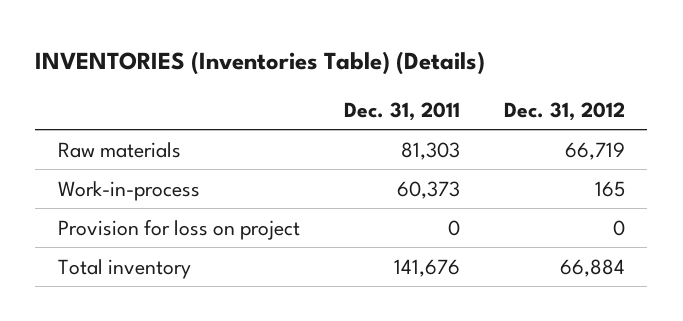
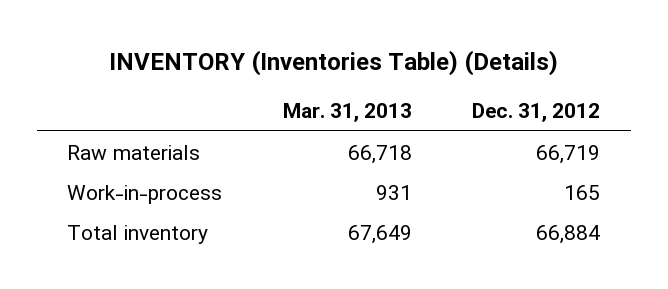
[35,50,486,75] INVENTORIES (Inventories Table) (Details) -> [108,49,558,76] INVENTORY (Inventories Table) (Details)
[343,101,460,121] Dec. 31, 2011 -> none
none -> [282,103,412,123] Mar. 31, 2013
[57,218,300,240] Provision for loss on project -> none

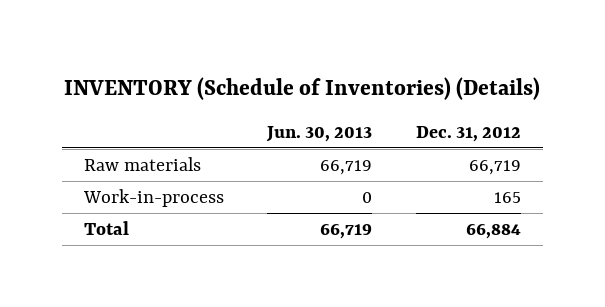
[108,49,558,76] INVENTORY (Inventories Table) (Details) -> [64,76,541,100] INVENTORY (Schedule of Inventories) (Details)
[282,103,412,123] Mar. 31, 2013 -> none
none -> [266,125,373,142] Jun. 30, 2013
[67,224,209,244] Total inventory -> [83,220,129,235] Total

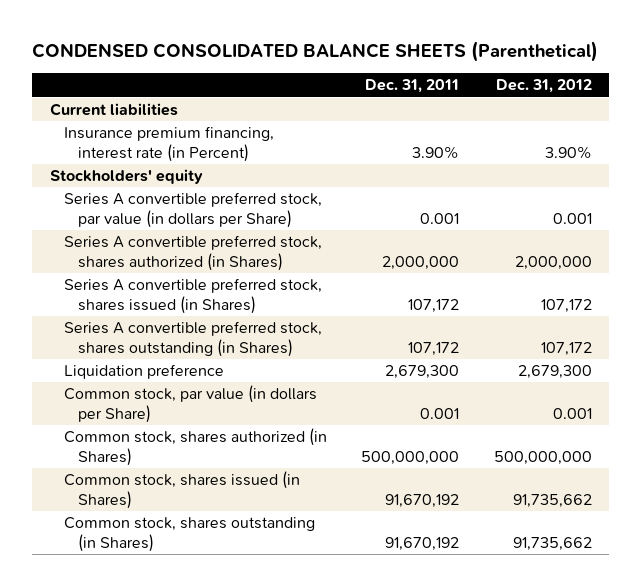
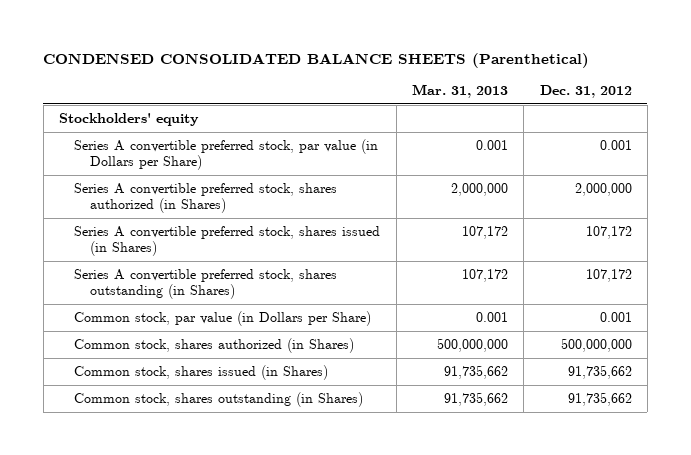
[365,79,460,94] Dec. 31, 2011 -> none
none -> [412,84,509,99] Mar. 31, 2013
[49,103,178,117] Current liabilities -> none
[63,126,274,162] Insurance premium financing, interest rate (in Percent) -> none
[63,192,322,228] Series A convertible preferred stock, par value (in dollars per Share) -> [74,138,379,171] Series A convertible preferred stock, par value (in Dollars per Share)
[63,364,224,380] Liquidation preference -> none
[63,385,317,423] Common stock, par value (in dollars per Share) -> [74,310,372,326] Common stock, par value (in Dollars per Share)

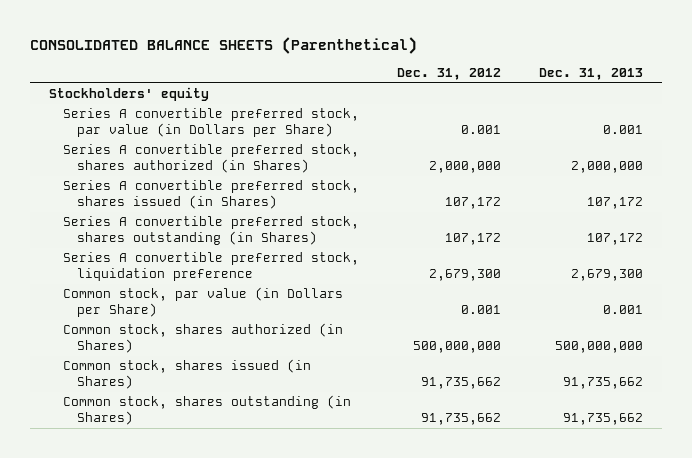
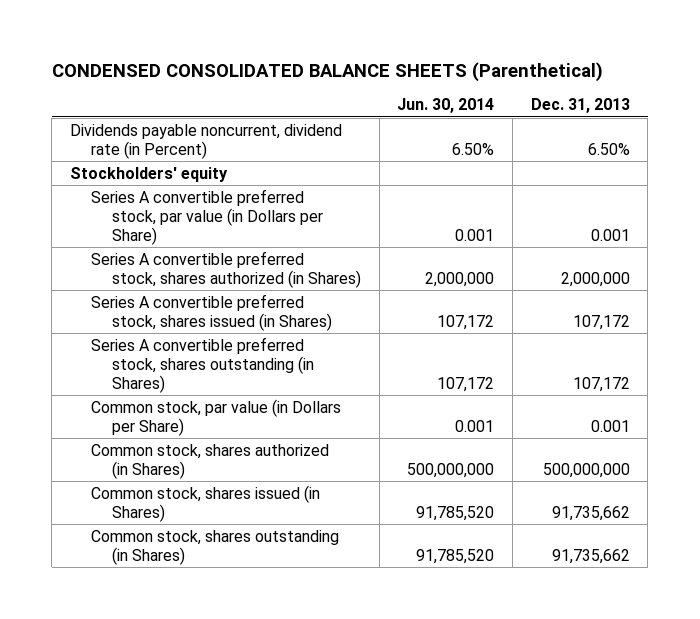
[29,36,417,54] CONSOLIDATED BALANCE SHEETS (Parenthetical) -> [51,61,603,82] CONDENSED CONSOLIDATED BALANCE SHEETS (Parenthetical)
[396,68,501,81] Dec. 31, 2012 -> none
none -> [397,98,495,114] Jun. 30, 2014
none -> [69,123,342,159] Dividends payable noncurrent, dividend rate (in Percent)
[62,252,359,282] Series A convertible preferred stock, liquidation preference -> none

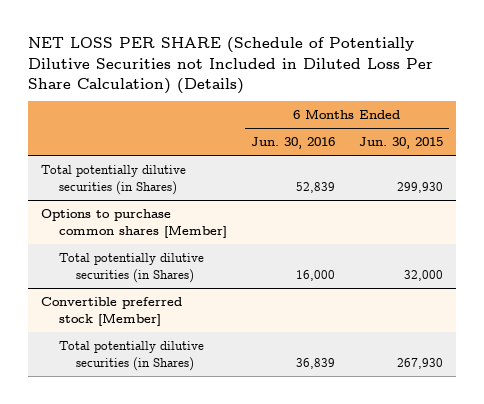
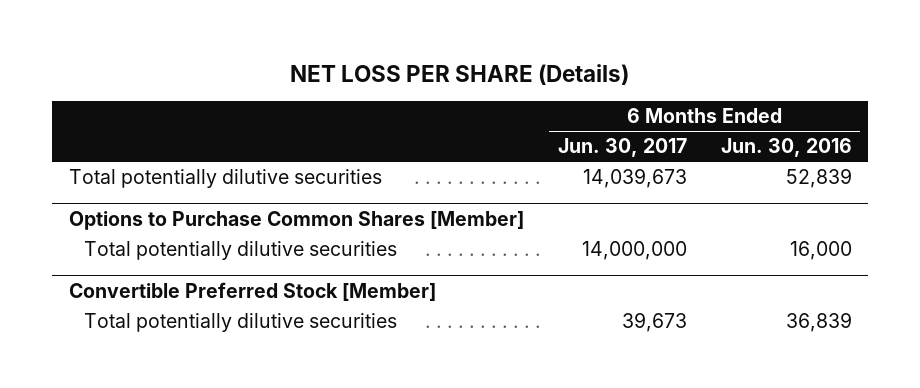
[28,37,434,94] NET LOSS PER SHARE (Schedule of Potentially Dilutive Securities not Included in Diluted Loss Per Share Calculation) (Details) -> [290,64,630,86] NET LOSS PER SHARE (Details)
[359,137,444,150] Jun. 30, 2015 -> none
none -> [557,138,687,158] Jun. 30, 2017
[40,164,186,195] Total potentially dilutive securities (in Shares) -> [68,168,382,188] Total potentially dilutive securities
[40,208,227,238] Options to purchase common shares [Member] -> [68,210,524,230] Options to Purchase Common Shares [Member]
[58,252,204,283] Total potentially dilutive securities (in Shares) -> [83,240,397,260] Total potentially dilutive securities
[40,296,182,326] Convertible preferred stock [Member] -> [68,281,436,301] Convertible Preferred Stock [Member]
[58,340,204,371] Total potentially dilutive securities (in Shares) -> [83,312,397,332] Total potentially dilutive securities

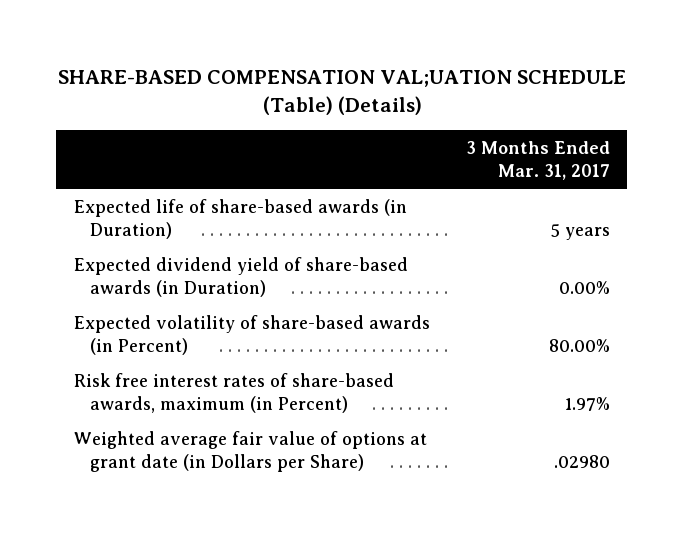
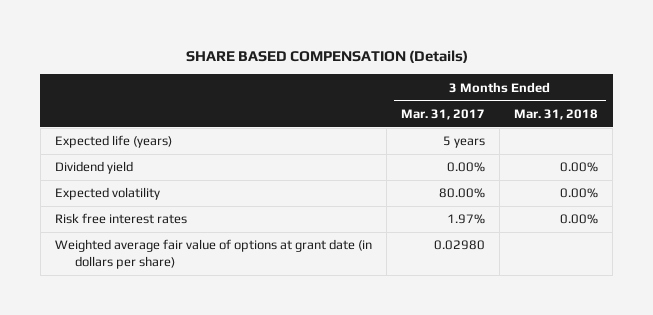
[57,70,626,115] SHARE-BASED COMPENSATION VAL;UATION SCHEDULE (Table) (Details) -> [185,49,468,63] SHARE BASED COMPENSATION (Details)
none -> [514,108,599,120] Mar. 31, 2018
[73,199,407,239] Expected life of share-based awards (in Duration) -> [54,135,172,149] Expected life (years)
[73,257,408,297] Expected dividend yield of share-based awards (in Duration) -> [54,161,133,175] Dividend yield
[73,315,430,355] Expected volatility of share-based awards (in Percent) -> [54,187,160,201] Expected volatility
[73,373,394,413] Risk free interest rates of share-based awards, maximum (in Percent) -> [54,213,187,225] Risk free interest rates
[73,431,427,472] Weighted average fair value of options at grant date (in Dollars per Share) -> [54,239,372,270] Weighted average fair value of options at grant date (in dollars per share)
[553,454,610,468] .02980 -> [434,240,486,251] 0.02980

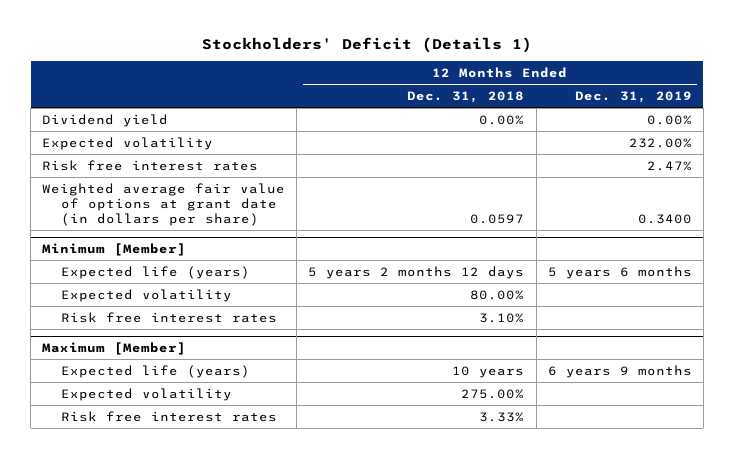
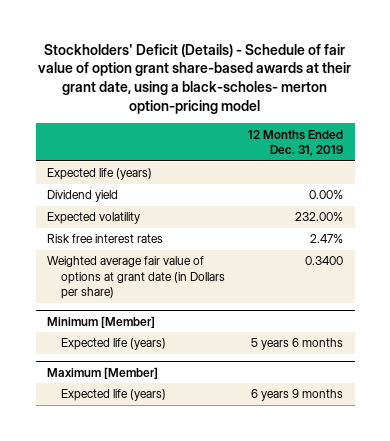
[201,37,532,54] Stockholders' Deficit (Details 1) -> [38,43,352,115] Stockholders' Deficit (Details) - Schedule of fair value of option grant share-based awards at their grant date, using a black-scholes- merton option-pricing model
[407,90,525,103] Dec. 31, 2018 -> none
none -> [47,168,153,181] Expected life (years)
[42,182,286,226] Weighted average fair value of options at grant date (in dollars per share) -> [47,256,225,300] Weighted average fair value of options at grant date (in Dollars per share)
[60,288,232,302] Expected volatility -> none
[60,311,277,323] Risk free interest rates -> none
[60,387,232,401] Expected volatility -> none
[60,410,277,422] Risk free interest rates -> none

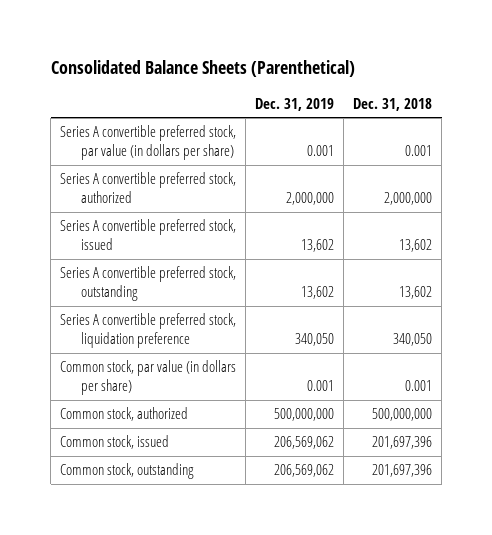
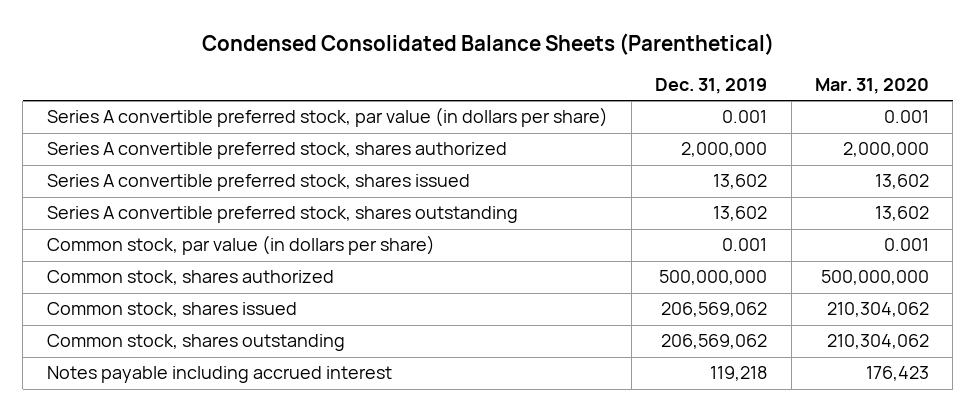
[50,60,355,78] Consolidated Balance Sheets (Parenthetical) -> [201,32,774,55] Condensed Consolidated Balance Sheets (Parenthetical)
[353,97,433,111] Dec. 31, 2018 -> none
none -> [815,78,930,95] Mar. 31, 2020
[60,313,237,349] Series A convertible preferred stock, liquidation preference -> none
[60,172,237,204] Series A convertible preferred stock, authorized -> [46,142,507,160] Series A convertible preferred stock, shares authorized
[60,219,237,251] Series A convertible preferred stock, issued -> [46,174,470,192] Series A convertible preferred stock, shares issued
[60,266,237,302] Series A convertible preferred stock, outstanding -> [46,206,518,224] Series A convertible preferred stock, shares outstanding
[60,407,189,422] Common stock, authorized -> [46,270,334,286] Common stock, shares authorized
[60,435,170,450] Common stock, issued -> [46,302,297,318] Common stock, shares issued
[60,463,195,480] Common stock, outstanding -> [46,334,345,352] Common stock, shares outstanding
none -> [46,366,392,384] Notes payable including accrued interest

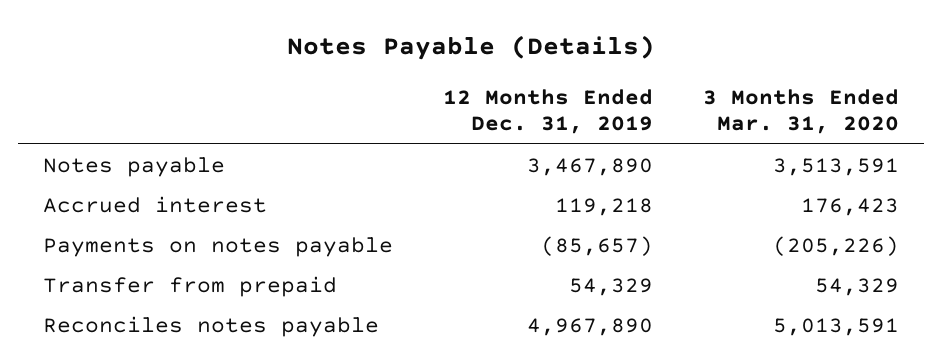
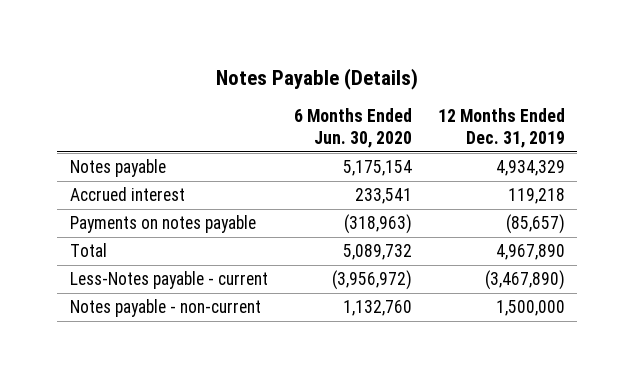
[703,88,900,135] 3 Months Ended Mar. 31, 2020 -> none
none -> [293,108,412,149] 6 Months Ended Jun. 30, 2020
[527,157,654,176] 3,467,890 -> [495,160,565,177] 4,934,329
[43,275,338,297] Transfer from prepaid -> none
none -> [70,243,108,258] Total
[43,315,380,337] Reconciles notes payable -> [70,271,269,290] Less-Notes payable - current
[527,317,654,336] 4,967,890 -> [484,270,565,291] (3,467,890)
none -> [70,299,262,318] Notes payable - non-current

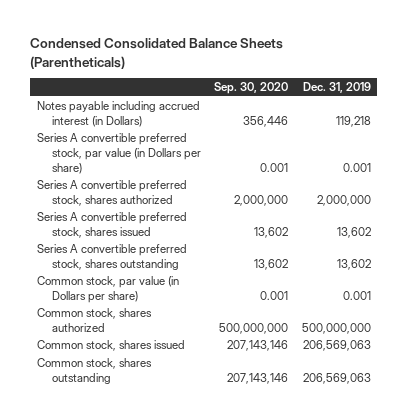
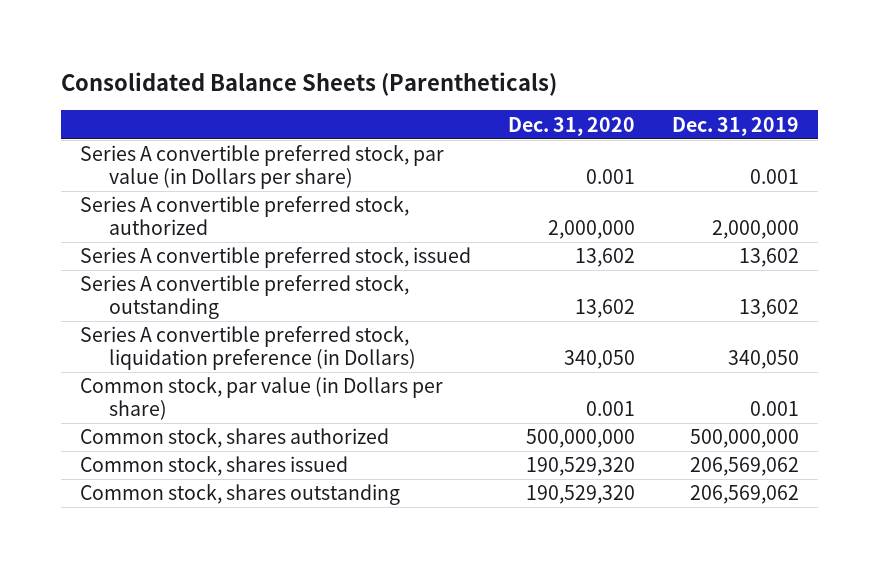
[30,38,284,69] Condensed Consolidated Balance Sheets (Parentheticals) -> [61,72,558,97] Consolidated Balance Sheets (Parentheticals)
[214,82,289,95] Sep. 30, 2020 -> none
none -> [507,116,635,136] Dec. 31, 2020
[37,101,201,127] Notes payable including accrued interest (in Dollars) -> none
[37,180,188,206] Series A convertible preferred stock, shares authorized -> [79,196,409,235] Series A convertible preferred stock, authorized
[37,212,188,238] Series A convertible preferred stock, shares issued -> [79,247,471,269] Series A convertible preferred stock, issued
[37,244,188,270] Series A convertible preferred stock, shares outstanding -> [79,275,409,319] Series A convertible preferred stock, outstanding
none -> [79,326,416,370] Series A convertible preferred stock, liquidation preference (in Dollars)
[302,340,371,352] 206,569,063 -> [689,457,799,477] 206,569,062
[302,372,371,384] 206,569,063 -> [689,485,799,505] 206,569,062

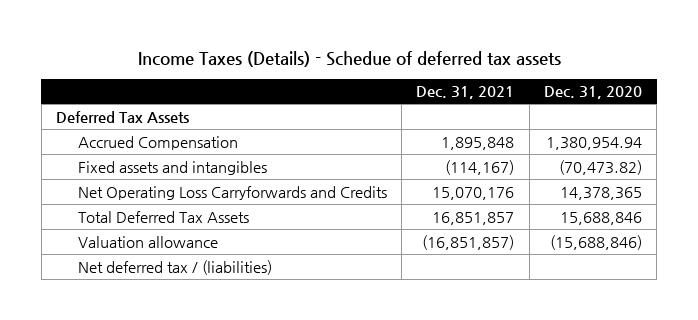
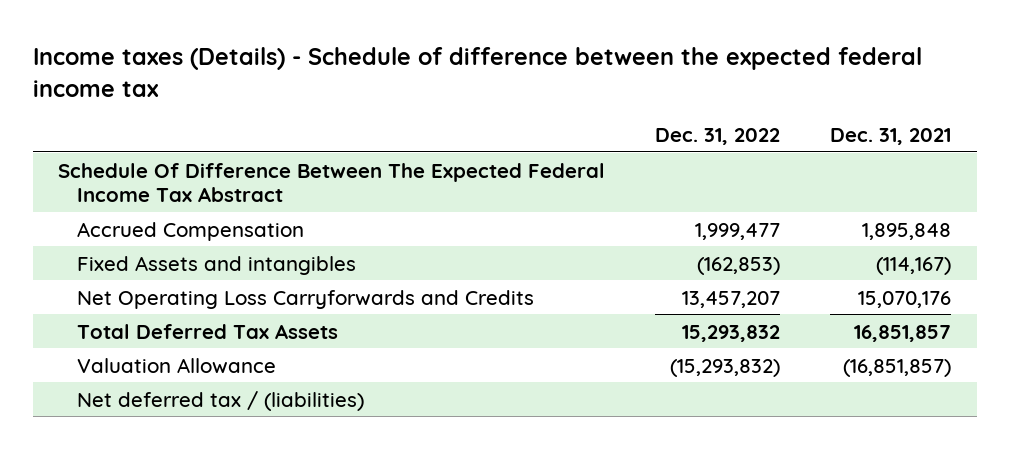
[137,50,561,67] Income Taxes (Details) - Schedue of deferred tax assets -> [32,46,922,97] Income taxes (Details) - Schedule of difference between the expected federal income tax
[543,86,642,100] Dec. 31, 2020 -> none
none -> [655,127,781,145] Dec. 31, 2022
[56,110,190,123] Deferred Tax Assets -> none
none -> [57,162,605,202] Schedule Of Difference Between The Expected Federal Income Tax Abstract
[77,160,267,175] Fixed assets and intangibles -> [76,255,356,275] Fixed Assets and intangibles
[77,235,218,248] Valuation allowance -> [76,357,276,374] Valuation Allowance

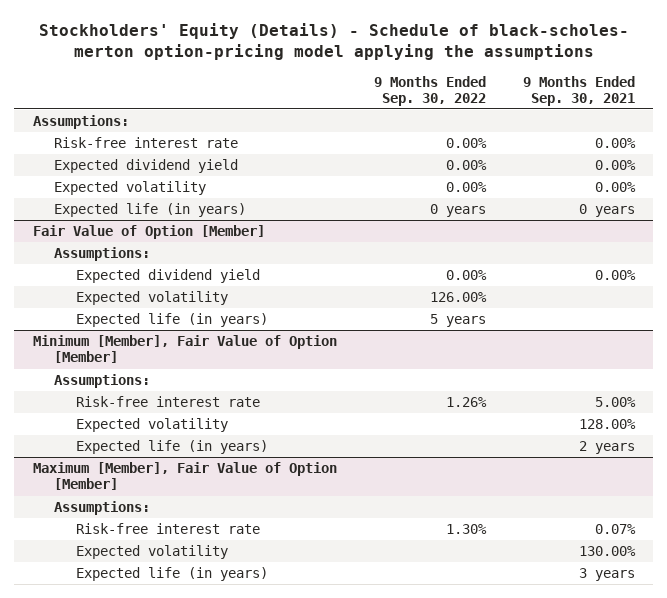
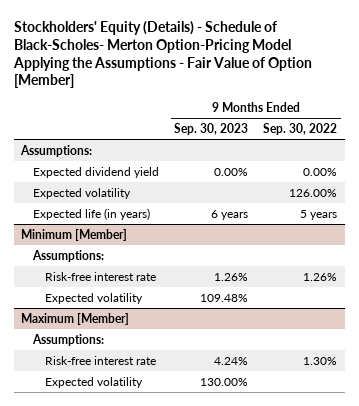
[38,22,629,60] Stockholders' Equity (Details) - Schedule of black-scholes- merton option-pricing model applying the assumptions -> [12,20,312,89] Stockholders' Equity (Details) - Schedule of Black-Scholes- Merton Option-Pricing Model Applying the Assumptions - Fair Value of Option [Member]
[522,75,635,106] 9 Months Ended Sep. 30, 2021 -> none
none -> [174,122,249,135] Sep. 30, 2023
[54,137,239,149] Risk-free interest rate -> none
[54,181,207,196] Expected volatility -> none
[54,203,247,218] Expected life (in years) -> none
[32,225,265,240] Fair Value of Option [Member] -> none
[54,247,151,262] Assumptions: -> none
[76,269,261,284] Expected dividend yield -> none
[32,335,337,364] Minimum [Member], Fair Value of Option [Member] -> none
none -> [21,228,128,241] Minimum [Member]
[76,440,269,455] Expected life (in years) -> none
[32,462,337,491] Maximum [Member], Fair Value of Option [Member] -> none
none -> [21,312,130,325] Maximum [Member]
[76,567,269,582] Expected life (in years) -> none

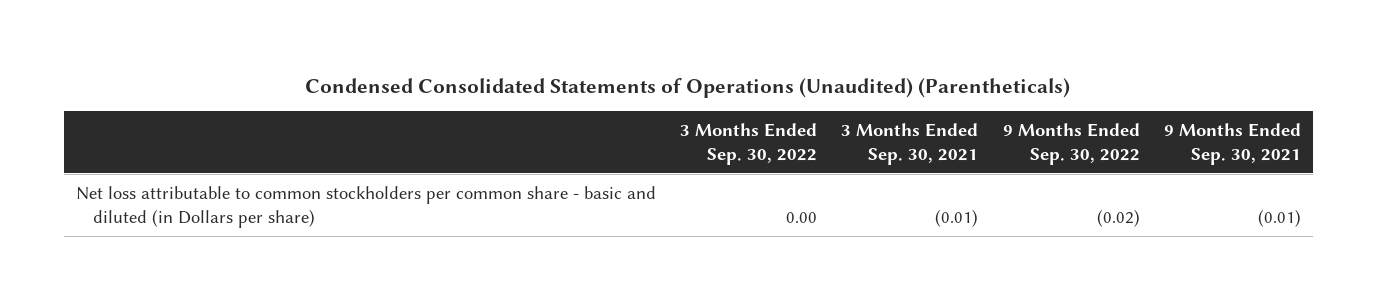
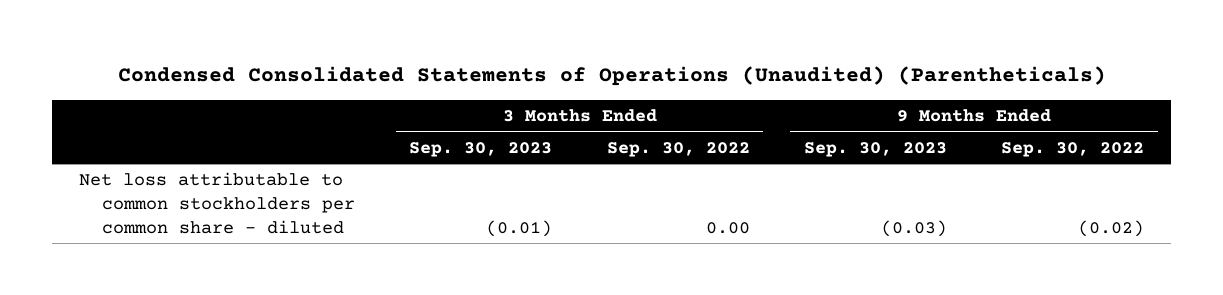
[841,123,979,165] 3 Months Ended Sep. 30, 2021 -> none
[1163,123,1301,165] 9 Months Ended Sep. 30, 2021 -> none
none -> [409,141,553,157] Sep. 30, 2023
none -> [803,141,947,157] Sep. 30, 2023
[76,186,657,228] Net loss attributable to common stockholders per common share - basic and diluted (in Dollars per share) -> [78,172,356,234] Net loss attributable to common stockholders per common share - diluted

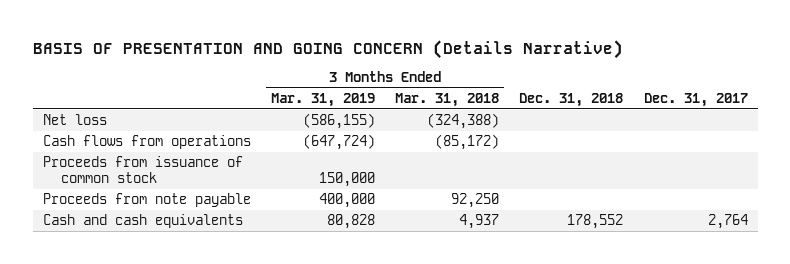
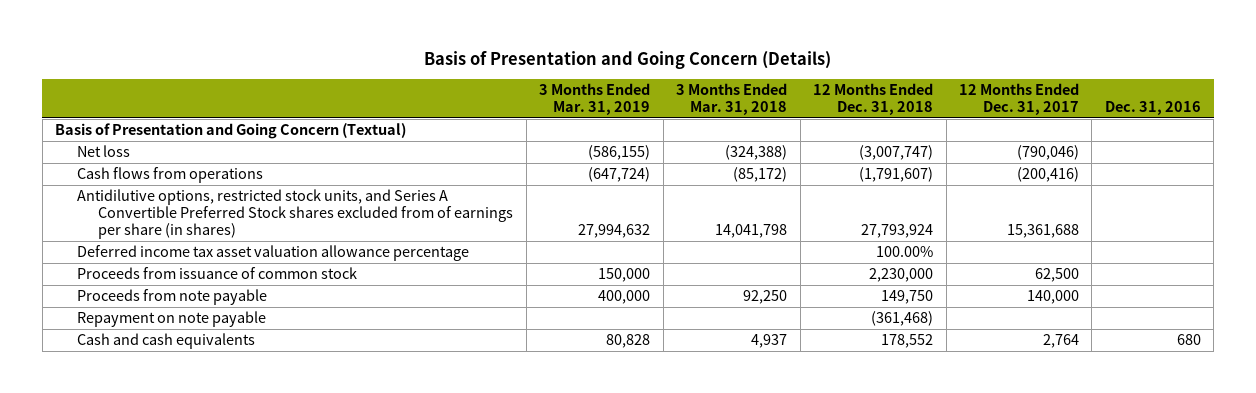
[32,39,623,59] BASIS OF PRESENTATION AND GOING CONCERN (Details Narrative) -> [424,50,832,69] Basis of Presentation and Going Concern (Details)
[519,93,624,108] Dec. 31, 2018 -> none
[643,93,748,108] Dec. 31, 2017 -> none
none -> [813,82,934,116] 12 Months Ended Dec. 31, 2018
none -> [959,82,1080,116] 12 Months Ended Dec. 31, 2017
none -> [1104,101,1201,116] Dec. 31, 2016
none -> [55,123,407,140] Basis of Presentation and Going Concern (Textual)
none -> [76,189,514,240] Antidilutive options, restricted stock units, and Series A Convertible Preferred Stock shares excluded from of earnings per share (in shares)
none -> [76,245,469,262] Deferred income tax asset valuation allowance percentage
none -> [76,311,266,328] Repayment on note payable

